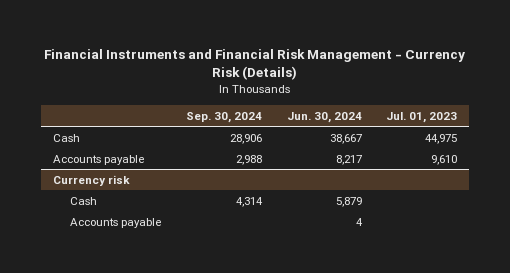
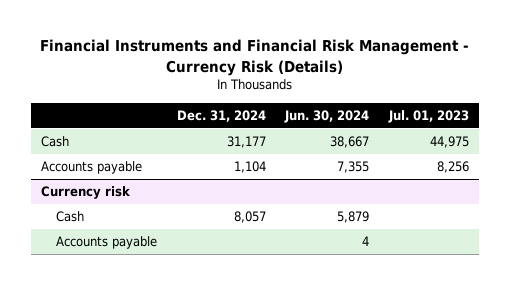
[186,111,263,123] Sep. 30, 2024 -> none
none -> [176,110,266,123] Dec. 31, 2024
[335,154,362,165] 8,217 -> [337,161,370,174] 7,355
[431,154,458,165] 9,610 -> [436,161,469,174] 8,256

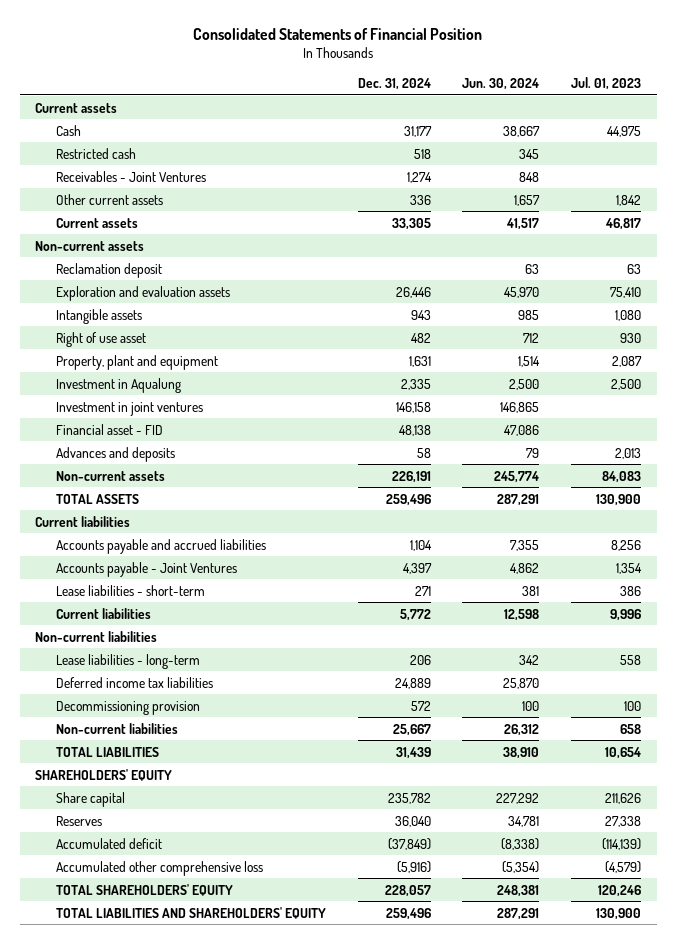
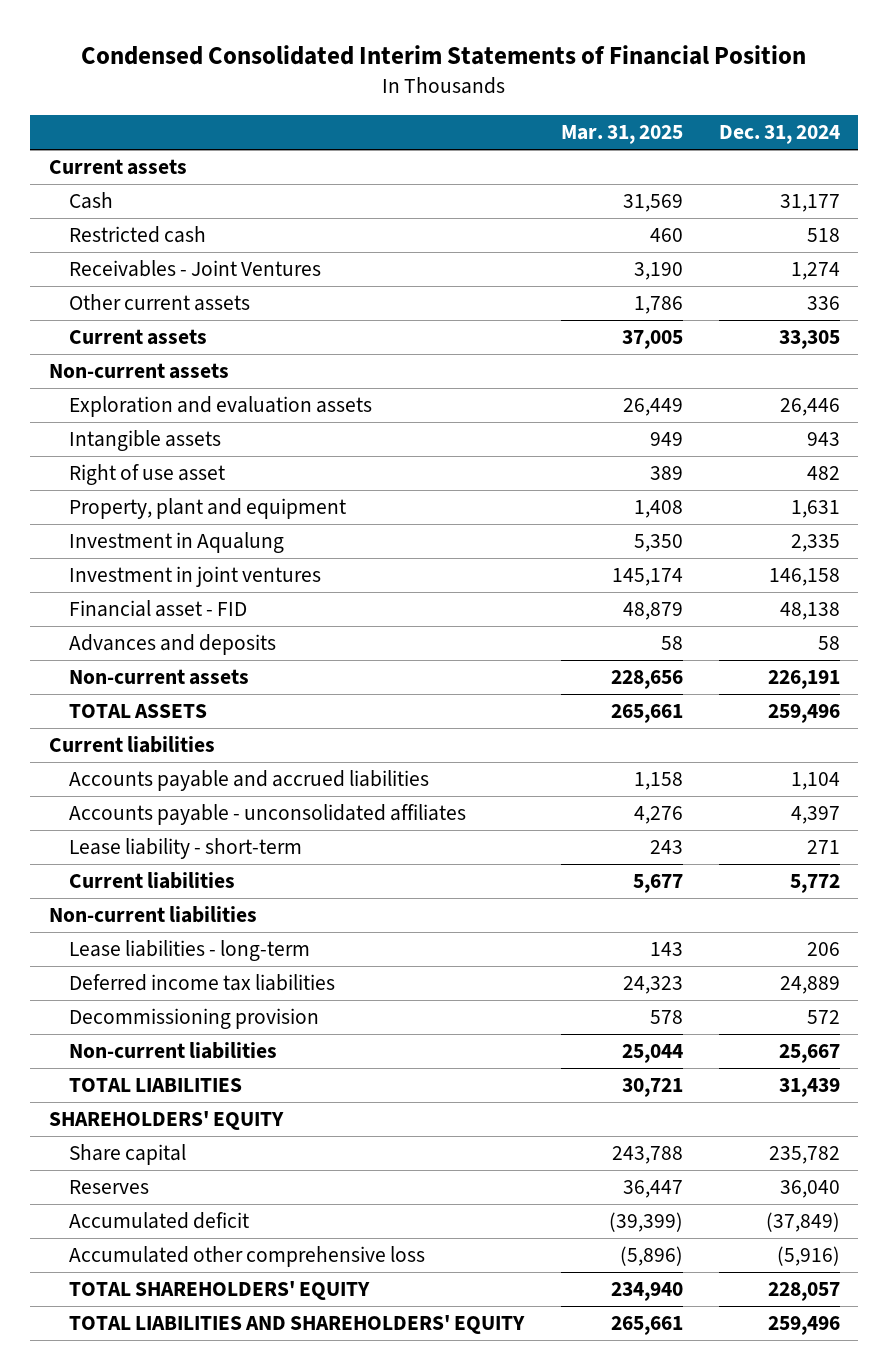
[193,28,483,41] Consolidated Statements of Financial Position -> [81,44,807,65] Condensed Consolidated Interim Statements of Financial Position
[462,78,540,91] Jun. 30, 2024 -> none
[570,77,641,91] Jul. 01, 2023 -> none
none -> [560,125,683,145] Mar. 31, 2025
[56,262,163,278] Reclamation deposit -> none
[56,561,238,577] Accounts payable - Joint Ventures -> [69,804,467,826] Accounts payable - unconsolidated affiliates
[56,584,206,596] Lease liabilities - short-term -> [69,838,303,860] Lease liability - short-term

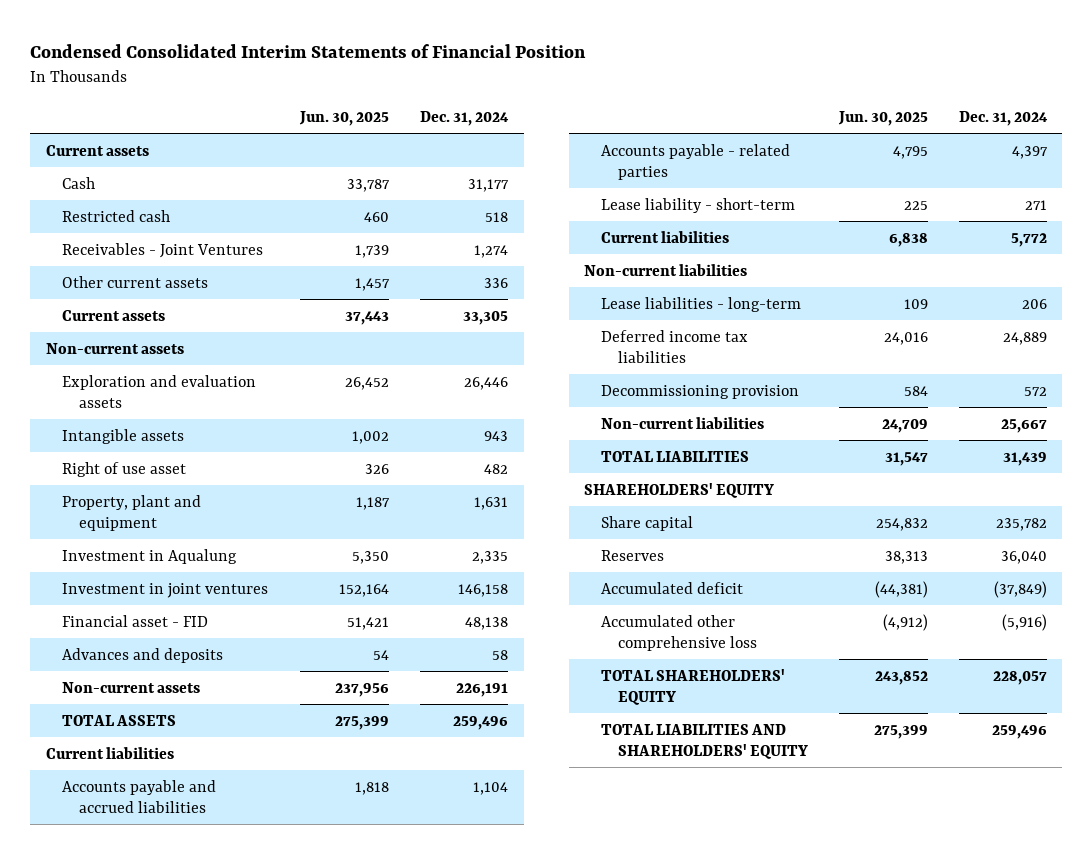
[560,125,683,145] Mar. 31, 2025 -> none
none -> [299,110,390,126] Jun. 30, 2025
[69,804,467,826] Accounts payable - unconsolidated affiliates -> [600,143,790,180] Accounts payable - related parties

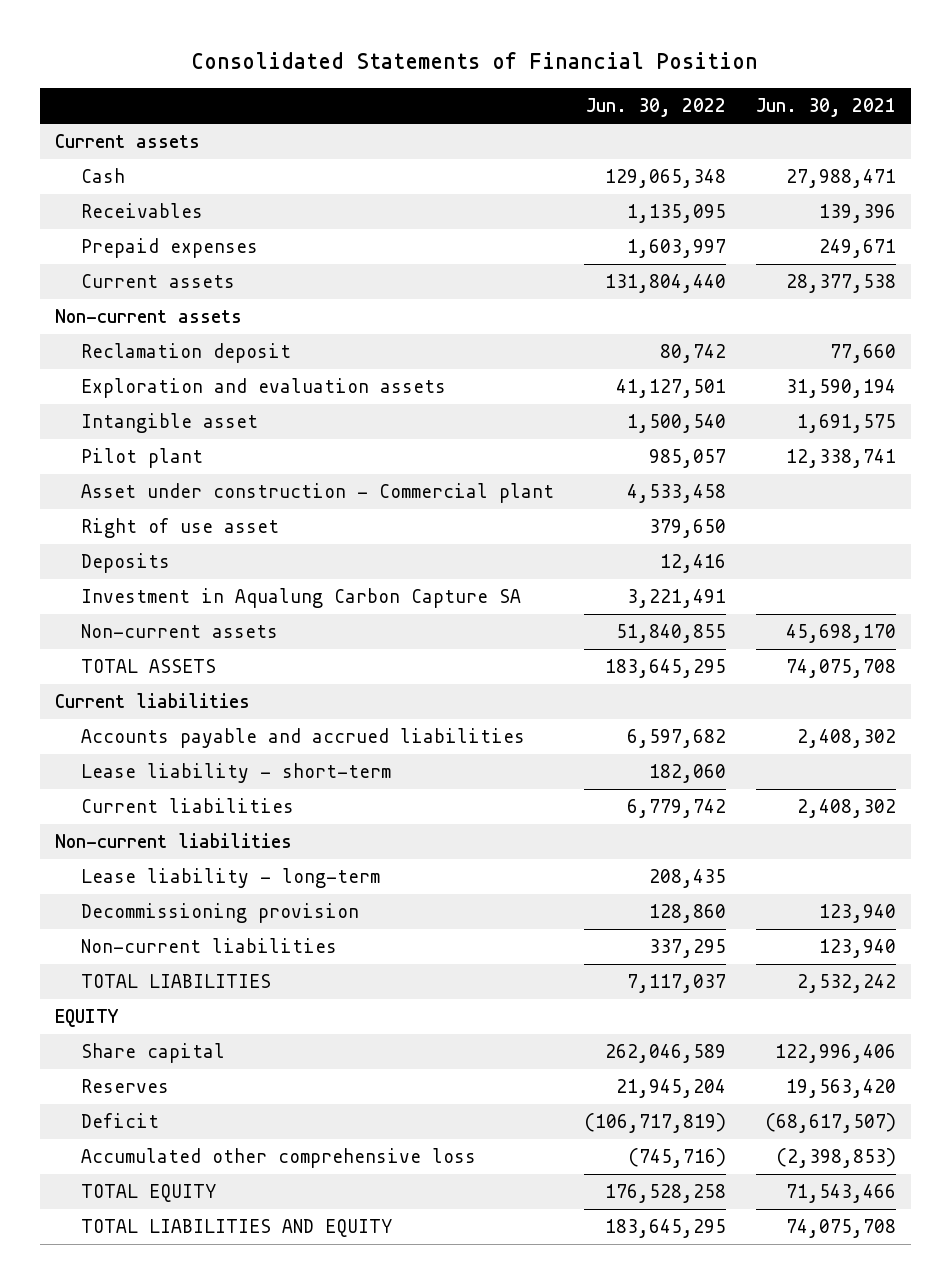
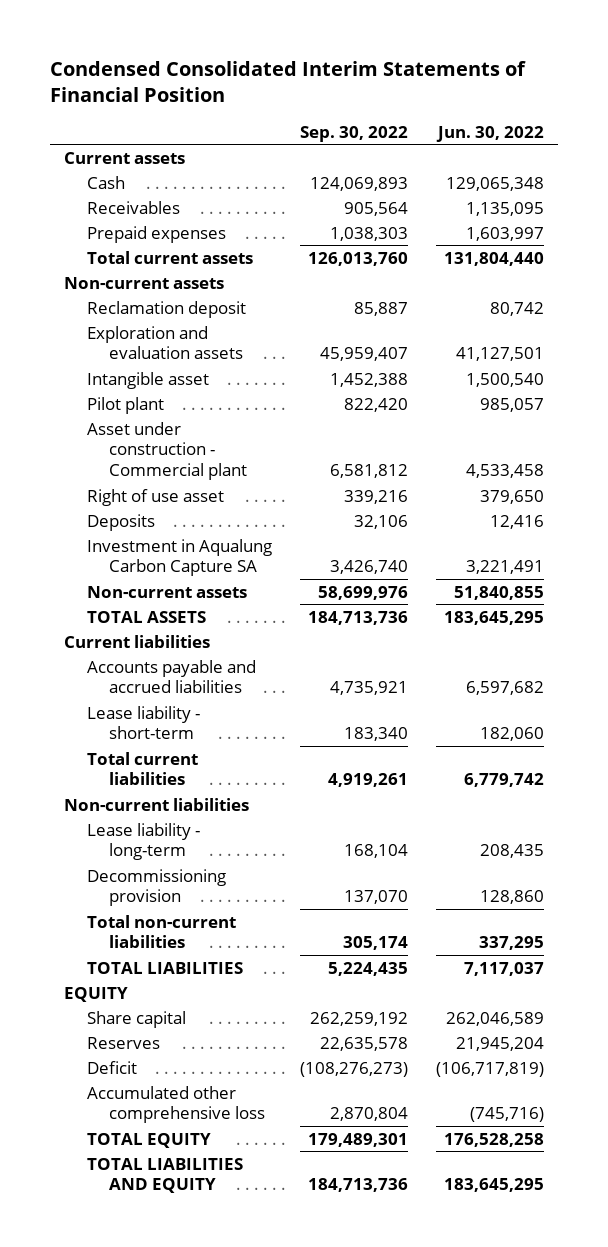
[191,52,759,70] Consolidated Statements of Financial Position -> [49,61,526,103] Condensed Consolidated Interim Statements of Financial Position
[755,98,896,118] Jun. 30, 2021 -> none
none -> [299,125,408,142] Sep. 30, 2022
[80,273,235,288] Current assets -> [86,250,253,264] Total current assets
[80,797,294,813] Current liabilities -> [86,751,198,786] Total current liabilities
[80,937,337,953] Non-current liabilities -> [86,914,236,949] Total non-current liabilities

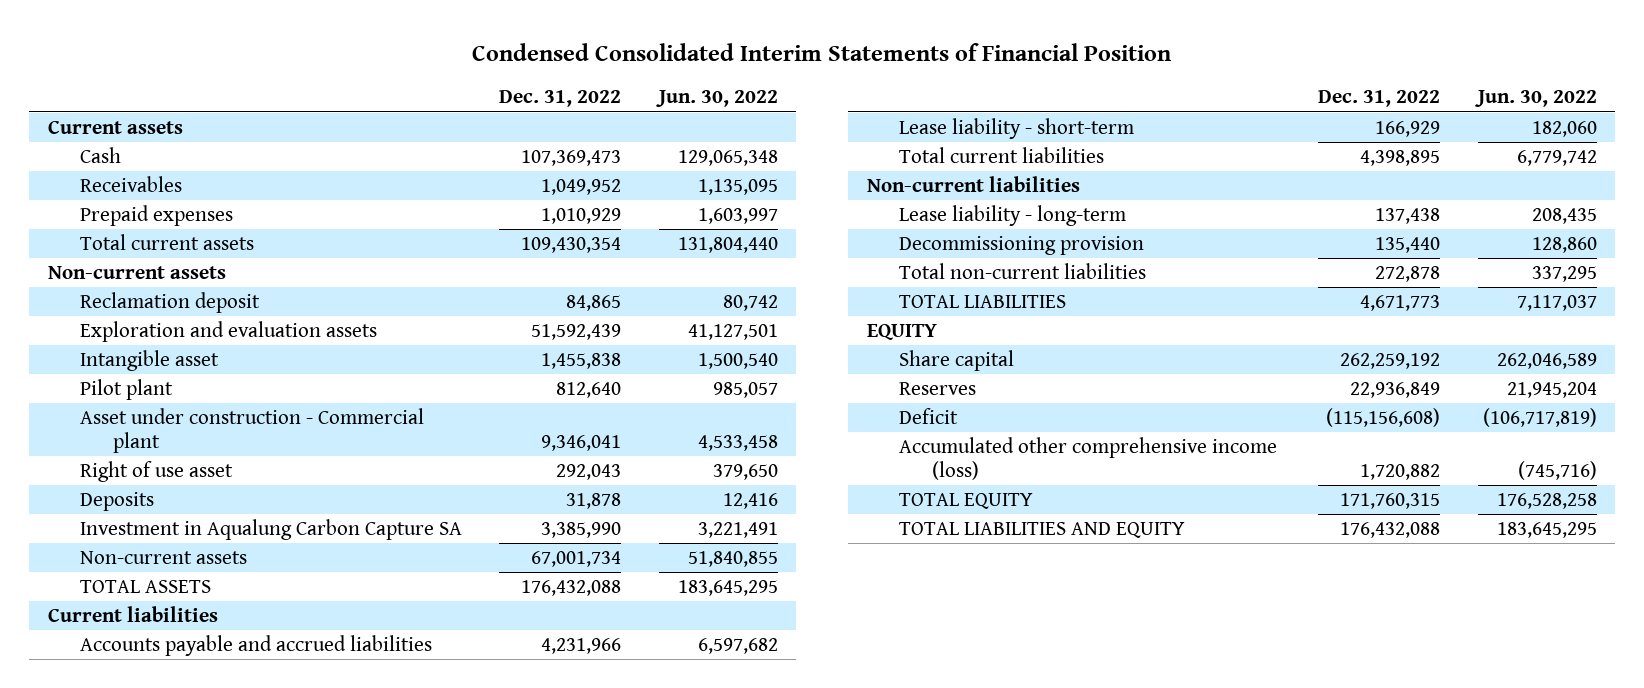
[299,125,408,142] Sep. 30, 2022 -> none
none -> [499,90,622,108] Dec. 31, 2022
[86,1085,266,1124] Accumulated other comprehensive loss -> [899,437,1278,481] Accumulated other comprehensive income (loss)

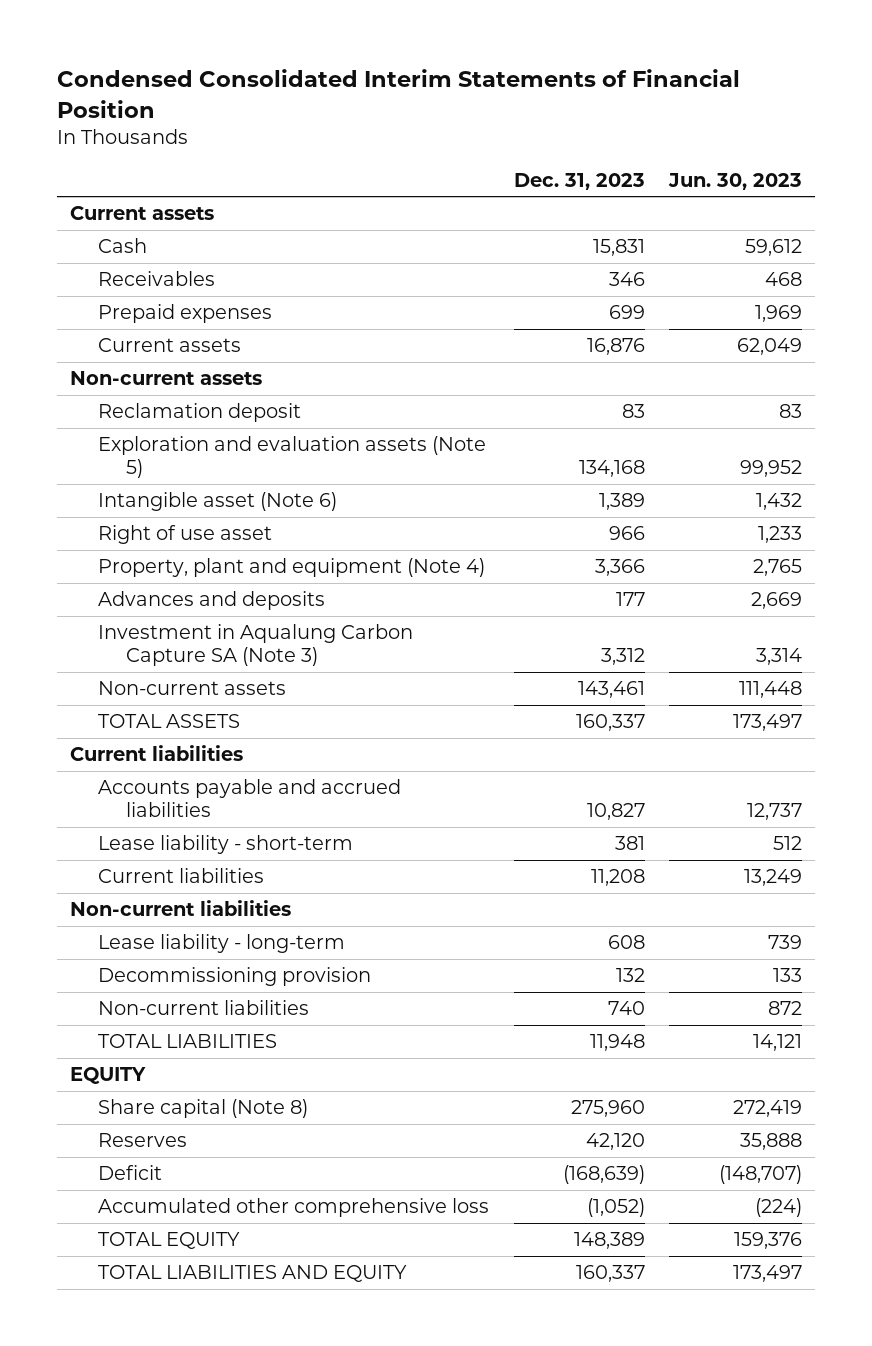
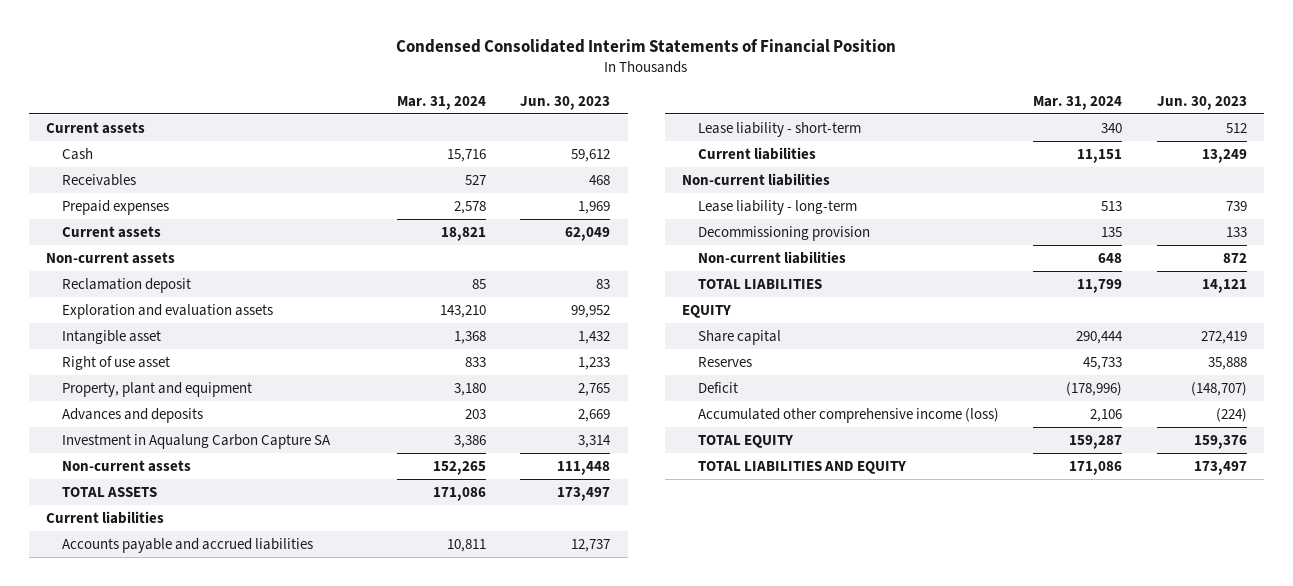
[513,172,645,190] Dec. 31, 2023 -> none
none -> [396,95,486,110] Mar. 31, 2024
[97,436,486,479] Exploration and evaluation assets (Note 5) -> [61,304,273,320] Exploration and evaluation assets
[97,492,337,512] Intangible asset (Note 6) -> [61,330,161,345] Intangible asset
[97,558,485,578] Property, plant and equipment (Note 4) -> [61,382,252,398] Property, plant and equipment
[97,624,413,667] Investment in Aqualung Carbon Capture SA (Note 3) -> [61,434,331,450] Investment in Aqualung Carbon Capture SA
[97,1099,308,1119] Share capital (Note 8) -> [697,330,781,346] Share capital
[97,1198,489,1218] Accumulated other comprehensive loss -> [697,408,999,424] Accumulated other comprehensive income (loss)

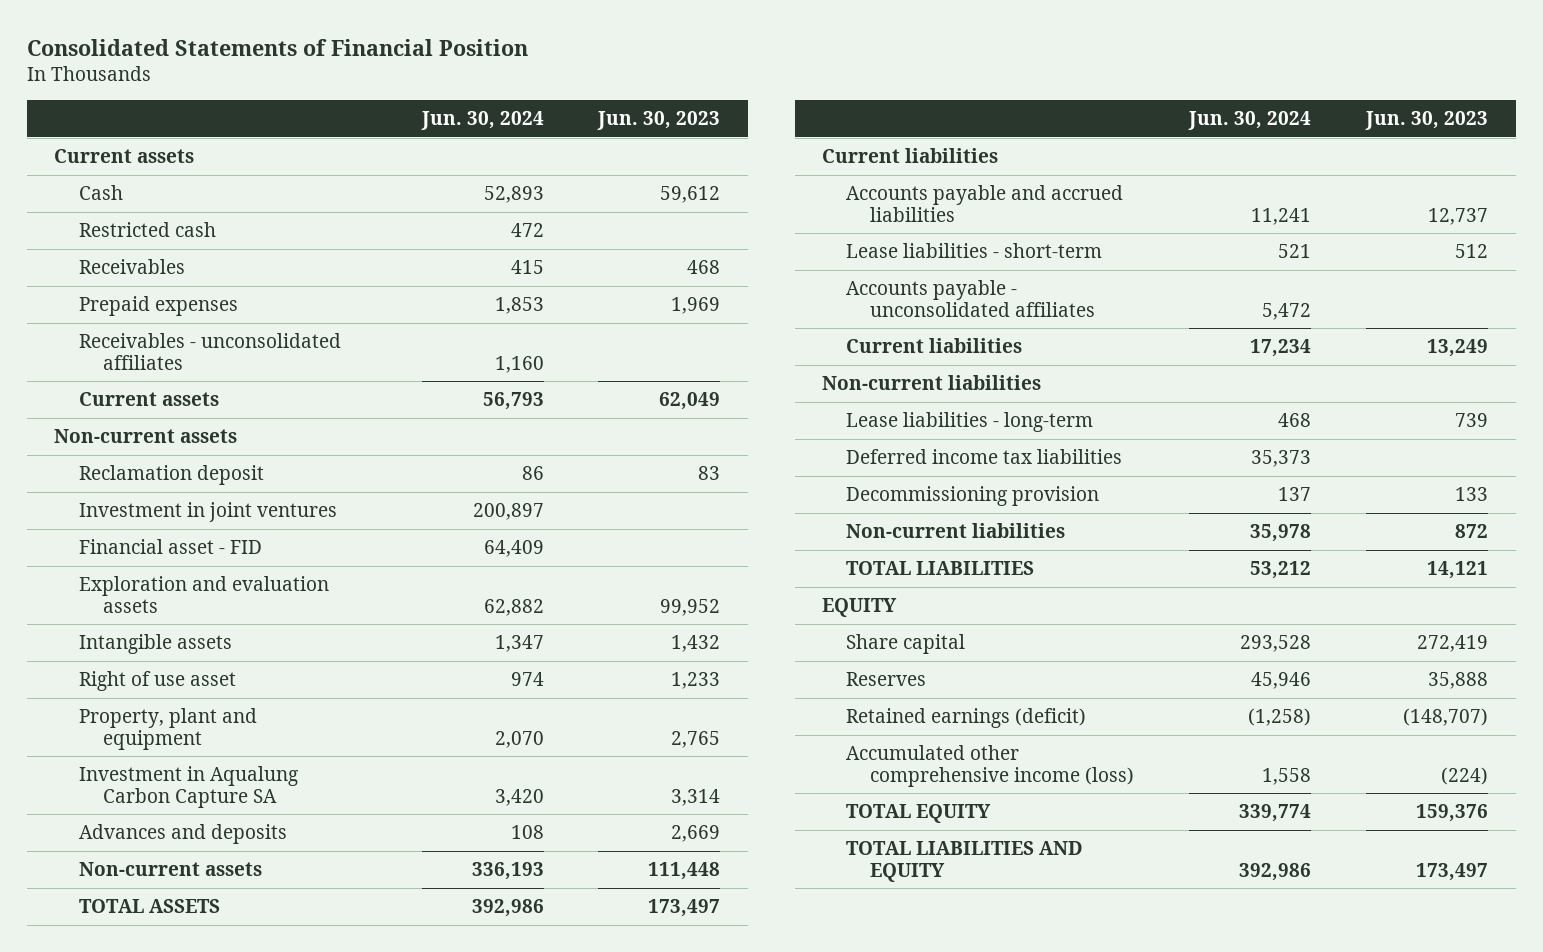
[396,39,897,54] Condensed Consolidated Interim Statements of Financial Position -> [27,39,529,57] Consolidated Statements of Financial Position
[396,95,486,110] Mar. 31, 2024 -> none
none -> [420,111,544,131] Jun. 30, 2024
none -> [78,222,216,238] Restricted cash
none -> [78,333,341,370] Receivables - unconsolidated affiliates
none -> [78,502,337,523] Investment in joint ventures
none -> [78,539,262,555] Financial asset - FID
[61,330,161,345] Intangible asset -> [78,634,232,655] Intangible assets
[61,408,203,424] Advances and deposits -> [78,824,287,845] Advances and deposits
[697,122,861,138] Lease liability - short-term -> [846,243,1103,259] Lease liabilities - short-term
none -> [846,280,1096,317] Accounts payable - unconsolidated affiliates
[697,200,857,216] Lease liability - long-term -> [846,412,1094,433] Lease liabilities - long-term
none -> [846,449,1123,465] Deferred income tax liabilities
[697,382,738,394] Deficit -> [846,708,1087,729] Retained earnings (deficit)

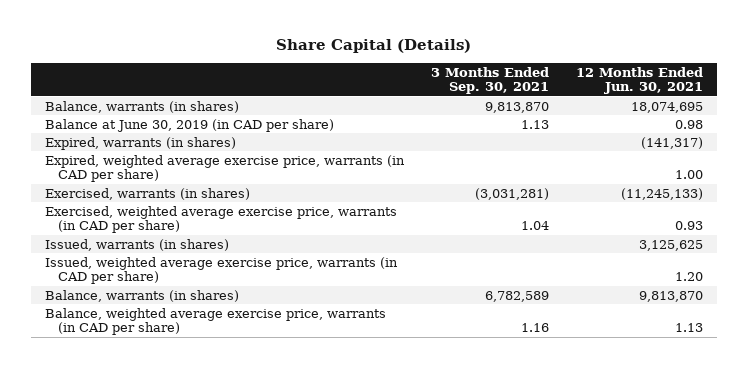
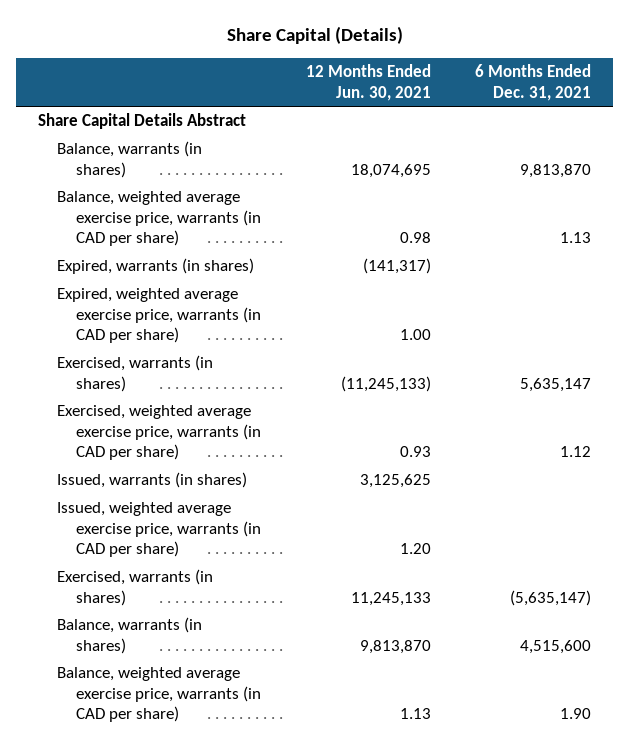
[430,66,549,95] 3 Months Ended Sep. 30, 2021 -> none
none -> [475,64,592,101] 6 Months Ended Dec. 31, 2021
none -> [38,113,247,130] Share Capital Details Abstract
[44,118,334,132] Balance at June 30, 2019 (in CAD per share) -> [57,191,262,247] Balance, weighted average exercise price, warrants (in CAD per share)
none -> [57,569,214,606] Exercised, warrants (in shares)

